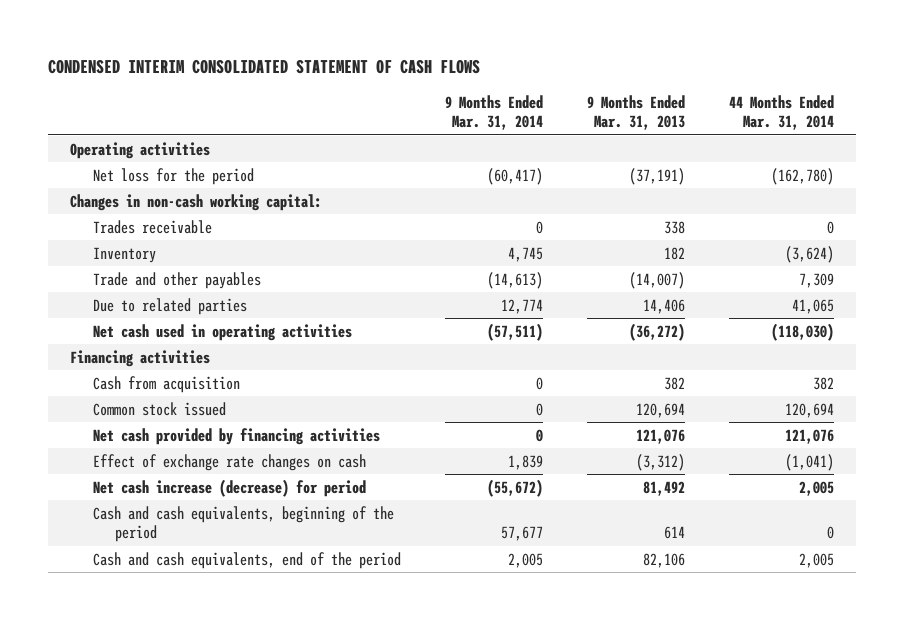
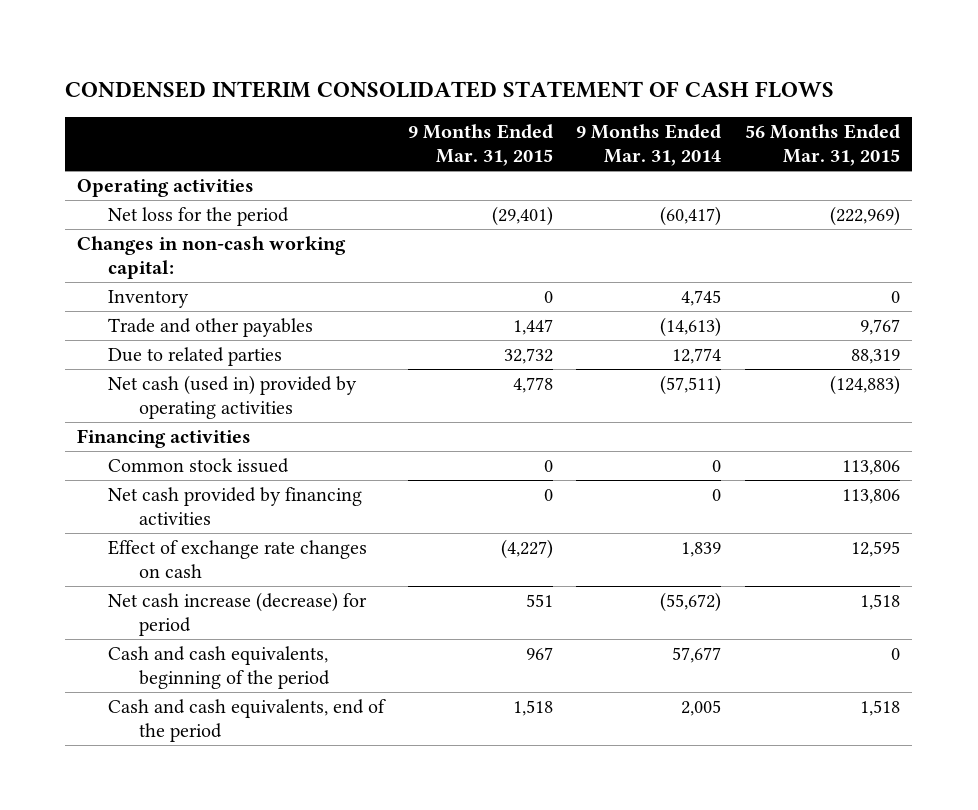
[587,94,686,131] 9 Months Ended Mar. 31, 2013 -> none
[729,94,835,131] 44 Months Ended Mar. 31, 2014 -> none
none -> [407,124,553,167] 9 Months Ended Mar. 31, 2015
none -> [745,124,901,167] 56 Months Ended Mar. 31, 2015
[92,219,212,234] Trades receivable -> none
[92,323,352,341] Net cash used in operating activities -> [107,375,357,420] Net cash (used in) provided by operating activities
[92,375,240,393] Cash from acquisition -> none

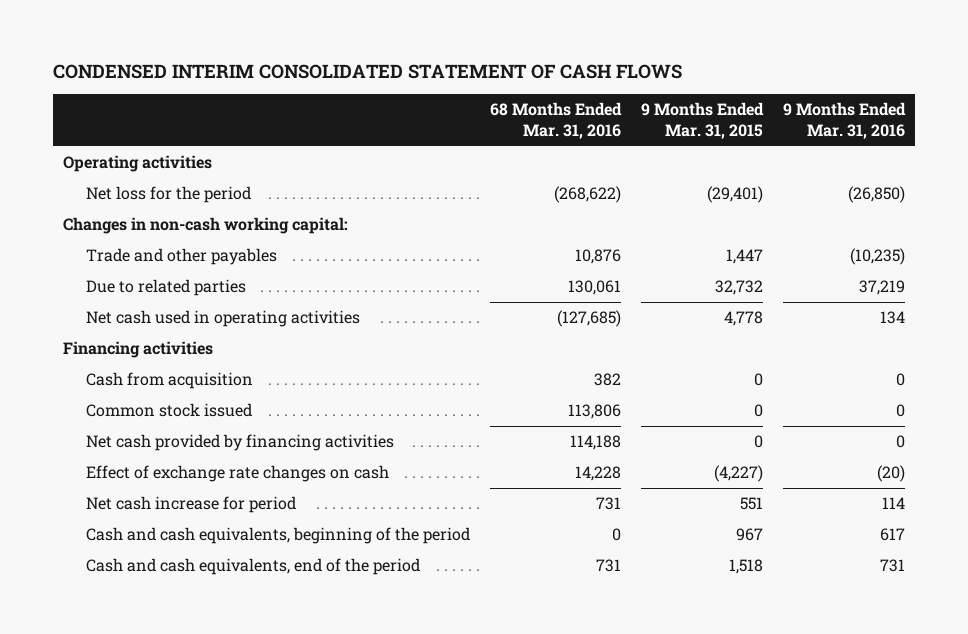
[576,124,722,167] 9 Months Ended Mar. 31, 2014 -> none
[745,124,901,167] 56 Months Ended Mar. 31, 2015 -> none
none -> [489,102,622,140] 68 Months Ended Mar. 31, 2016
none -> [782,102,906,140] 9 Months Ended Mar. 31, 2016
[107,290,189,309] Inventory -> none
[107,375,357,420] Net cash (used in) provided by operating activities -> [85,310,360,328] Net cash used in operating activities
none -> [85,372,253,390] Cash from acquisition
[107,592,367,637] Net cash increase (decrease) for period -> [85,496,296,514] Net cash increase for period

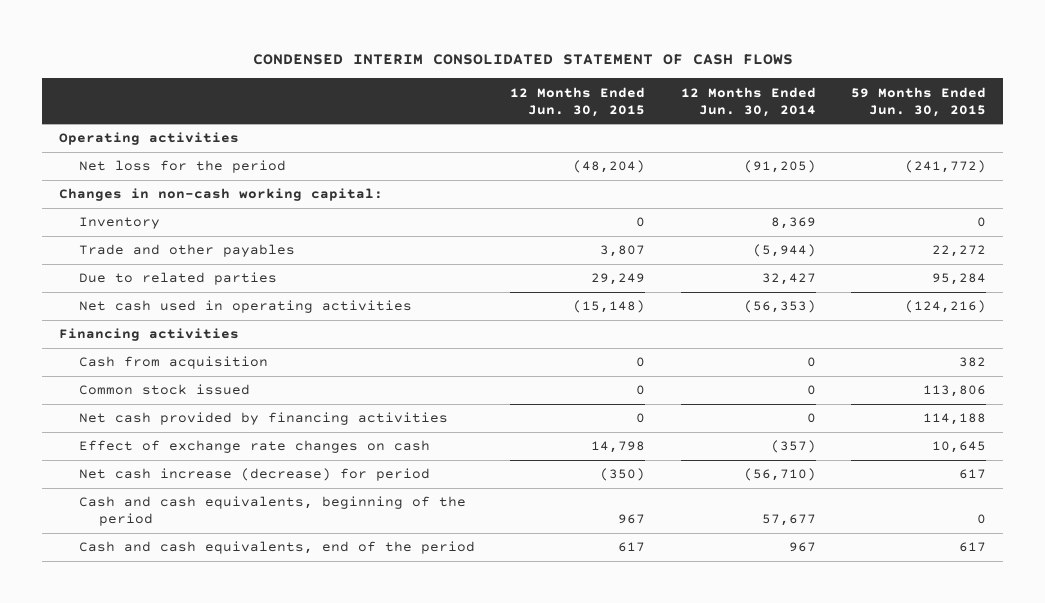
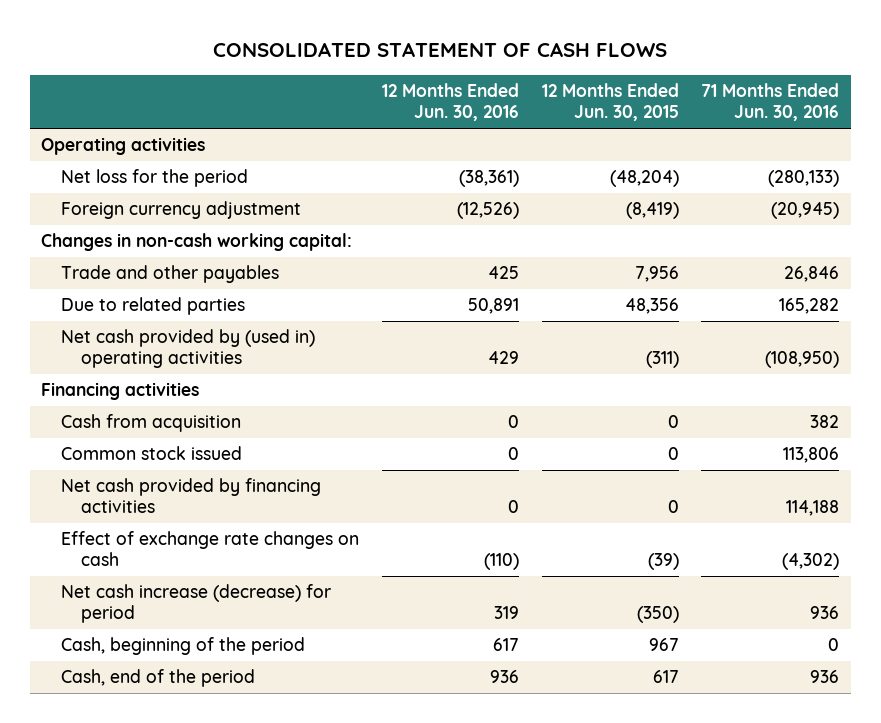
[252,54,793,66] CONDENSED INTERIM CONSOLIDATED STATEMENT OF CASH FLOWS -> [213,42,668,58] CONSOLIDATED STATEMENT OF CASH FLOWS
[680,86,816,117] 12 Months Ended Jun. 30, 2014 -> none
[850,86,986,117] 59 Months Ended Jun. 30, 2015 -> none
none -> [381,83,519,122] 12 Months Ended Jun. 30, 2016
none -> [701,83,840,122] 71 Months Ended Jun. 30, 2016
none -> [60,201,301,220] Foreign currency adjustment
[79,217,161,230] Inventory -> none
[600,245,646,258] 3,807 -> [634,266,679,283] 7,956
[591,273,646,286] 29,249 -> [624,298,679,315] 48,356
[79,300,413,314] Net cash used in operating activities -> [60,329,315,369] Net cash provided by (used in) operating activities
[573,300,646,314] (15,148) -> [645,351,679,369] (311)
[591,441,646,454] 14,798 -> [647,553,679,571] (39)
[79,496,467,527] Cash and cash equivalents, beginning of the period -> [60,637,305,656] Cash, beginning of the period
[79,541,476,555] Cash and cash equivalents, end of the period -> [60,669,255,688] Cash, end of the period

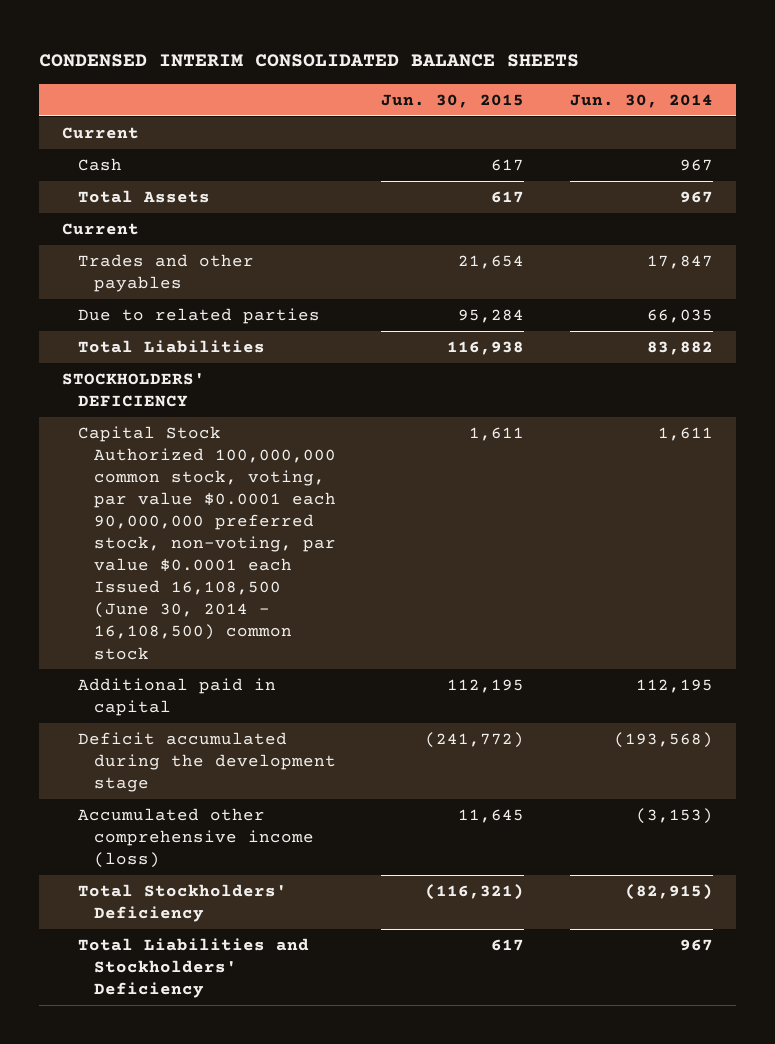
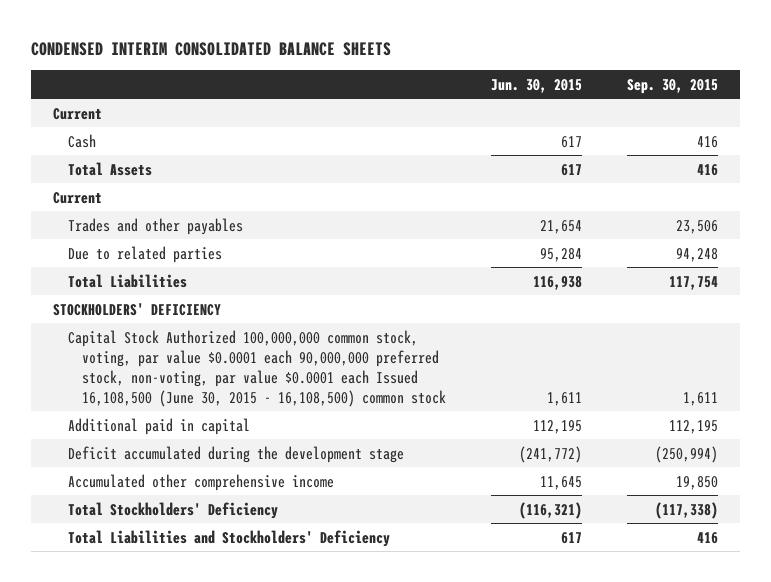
[570,93,714,108] Jun. 30, 2014 -> none
none -> [627,78,719,94] Sep. 30, 2015
[77,426,336,660] Capital Stock Authorized 100,000,000 common stock, voting, par value $0.0001 each 90,000,000 preferred stock, non-voting, par value $0.0001 each Issued 16,108,500 (June 30, 2014 - 16,108,500) common stock -> [67,329,447,407] Capital Stock Authorized 100,000,000 common stock, voting, par value $0.0001 each 90,000,000 preferred stock, non-voting, par value $0.0001 each Issued 16,108,500 (June 30, 2015 - 16,108,500) common stock
[77,808,314,869] Accumulated other comprehensive income (loss) -> [67,473,334,491] Accumulated other comprehensive income

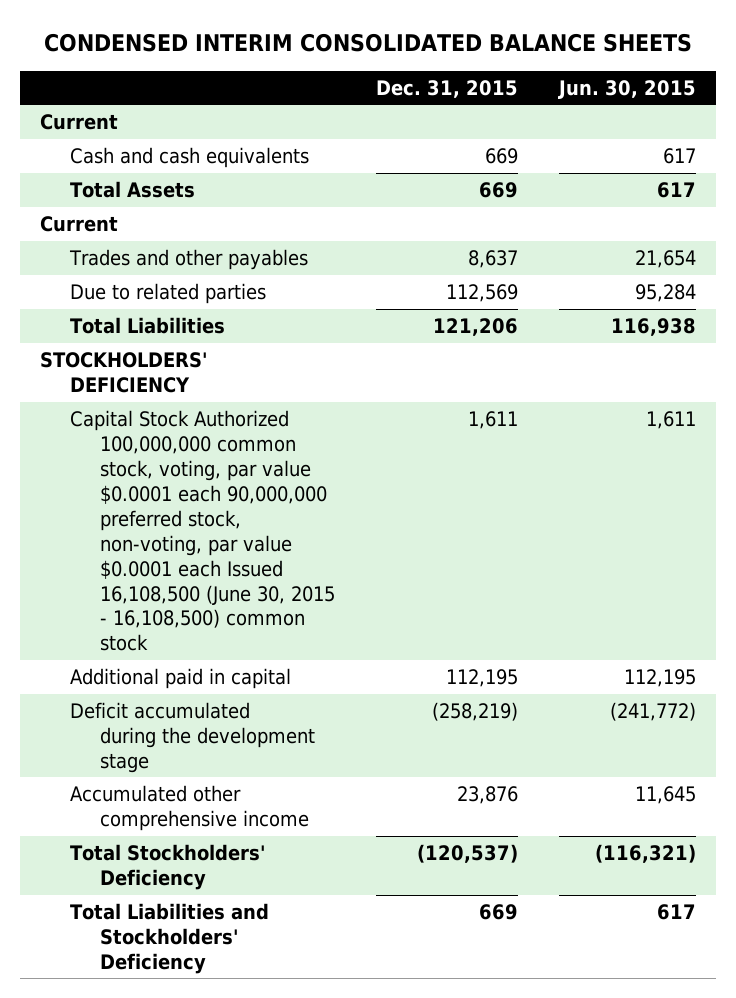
[627,78,719,94] Sep. 30, 2015 -> none
none -> [376,79,519,98] Dec. 31, 2015
[67,133,96,148] Cash -> [70,147,310,169] Cash and cash equivalents

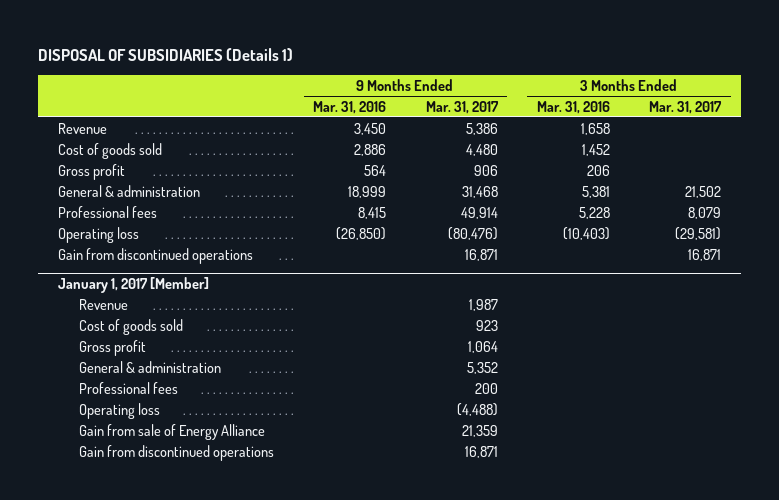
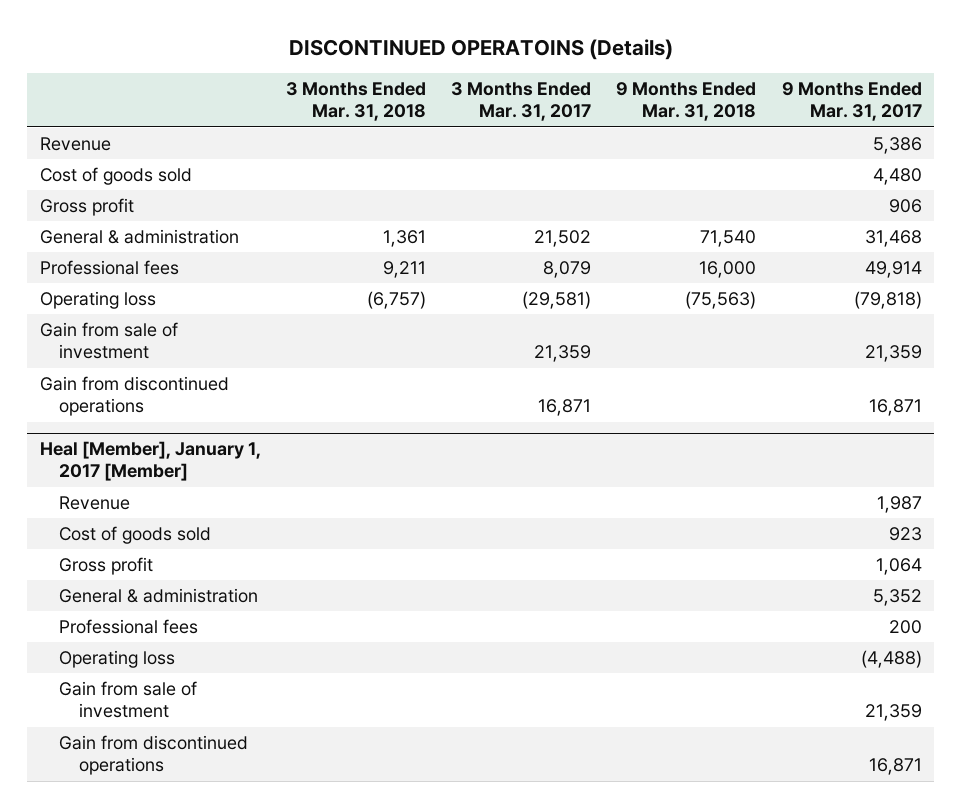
[38,47,294,61] DISPOSAL OF SUBSIDIARIES (Details 1) -> [288,38,673,60] DISCONTINUED OPERATOINS (Details)
[313,100,387,114] Mar. 31, 2016 -> none
[536,100,610,114] Mar. 31, 2016 -> none
none -> [285,82,426,122] 3 Months Ended Mar. 31, 2018
none -> [616,82,757,122] 9 Months Ended Mar. 31, 2018
[447,226,498,240] (80,476) -> [853,291,922,310] (79,818)
none -> [39,322,178,360] Gain from sale of investment
[57,277,209,294] January 1, 2017 [Member] -> [39,441,261,482] Heal [Member], January 1, 2017 [Member]
[79,423,266,440] Gain from sale of Energy Alliance -> [59,681,198,719] Gain from sale of investment

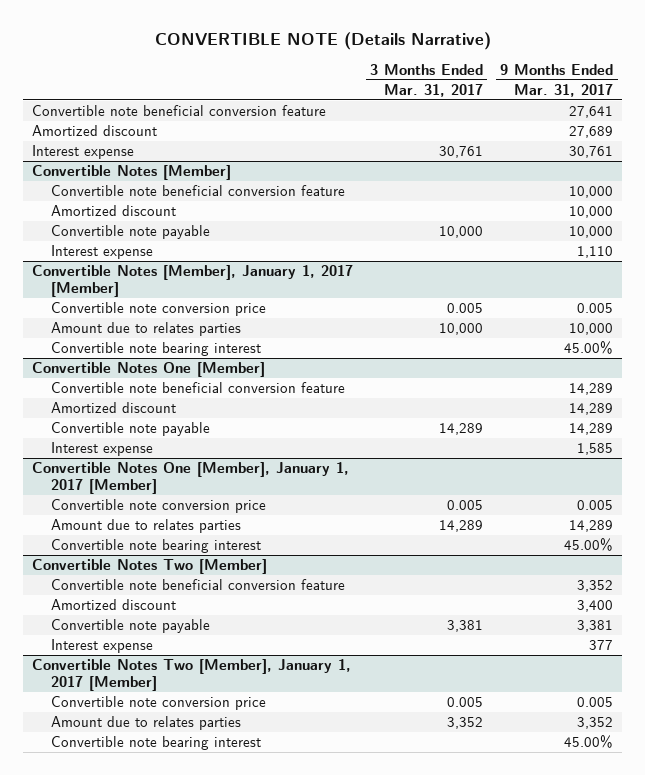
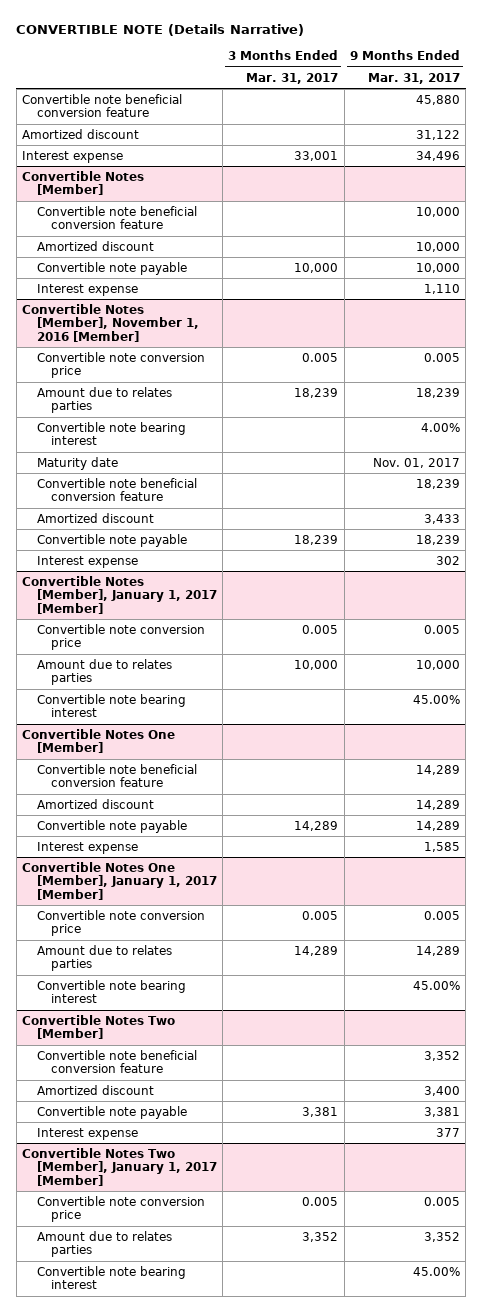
[569,106,614,119] 27,641 -> [415,94,460,105] 45,880
[569,126,614,139] 27,689 -> [415,129,460,140] 31,122
[439,146,484,159] 30,761 -> [294,150,339,161] 33,001
[569,146,614,159] 30,761 -> [415,150,460,161] 34,496
none -> [22,303,199,342] Convertible Notes [Member], November 1, 2016 [Member]
none -> [36,351,205,379] Convertible note conversion price
none -> [36,386,172,414] Amount due to relates parties
none -> [36,421,186,446] Convertible note bearing interest
none -> [36,456,118,470] Maturity date
none -> [36,477,197,502] Convertible note beneficial conversion feature
none -> [36,512,154,523] Amortized discount
none -> [36,533,187,547] Convertible note payable
none -> [36,555,138,568] Interest expense

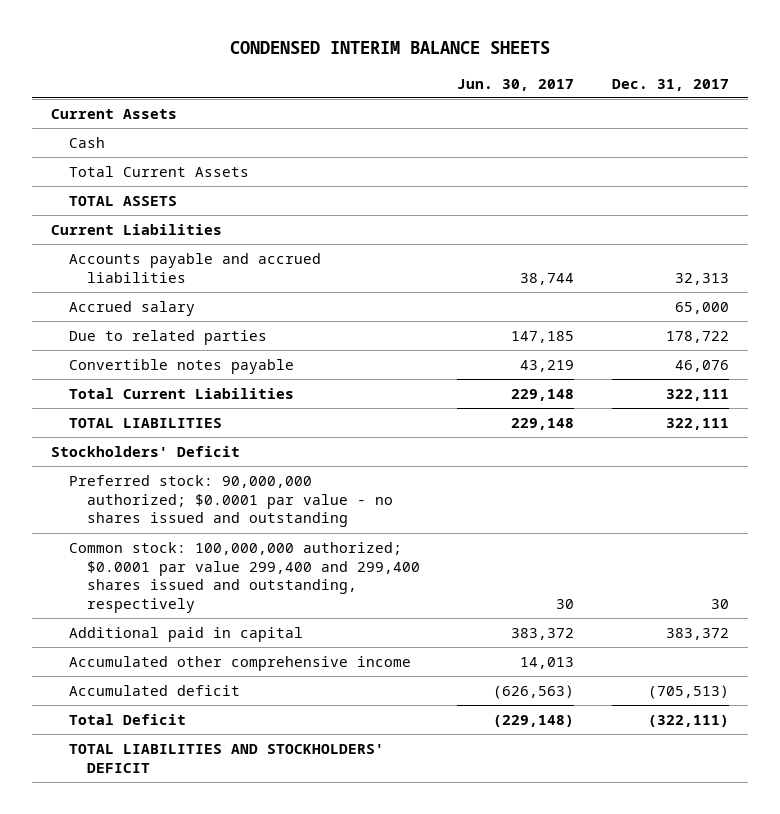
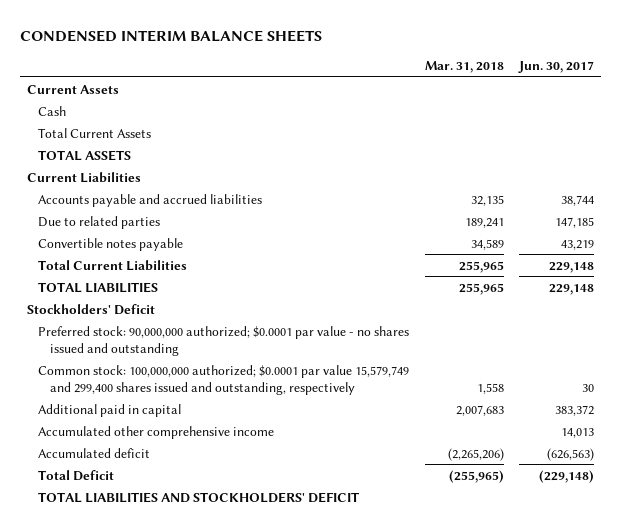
[612,78,730,91] Dec. 31, 2017 -> none
none -> [424,61,504,74] Mar. 31, 2018
[68,300,195,316] Accrued salary -> none
[68,541,420,614] Common stock: 100,000,000 authorized; $0.0001 par value 299,400 and 299,400 shares issued and outstanding, respectively -> [38,364,410,395] Common stock: 100,000,000 authorized; $0.0001 par value 15,579,749 and 299,400 shares issued and outstanding, respectively

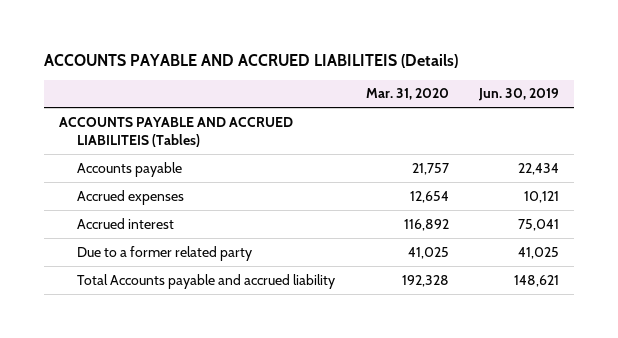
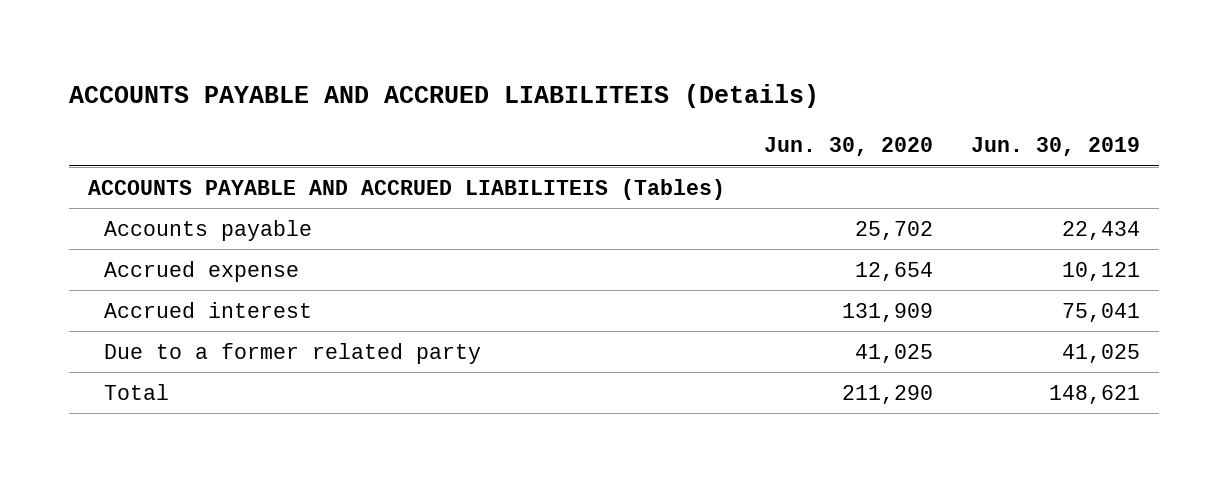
[365,88,449,101] Mar. 31, 2020 -> none
none -> [763,137,933,157] Jun. 30, 2020
[77,189,185,205] Accrued expenses -> [104,260,300,282] Accrued expense
[77,273,336,289] Total Accounts payable and accrued liability -> [104,383,170,400] Total

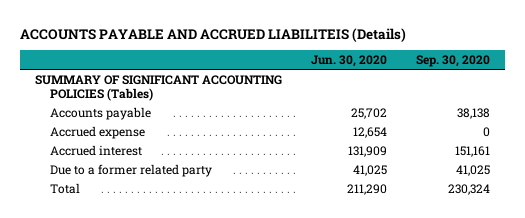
[970,137,1140,157] Jun. 30, 2019 -> none
none -> [415,55,490,68] Sep. 30, 2020
[88,178,726,200] ACCOUNTS PAYABLE AND ACCRUED LIABILITEIS (Tables) -> [34,74,282,102] SUMMARY OF SIGNIFICANT ACCOUNTING POLICIES (Tables)

